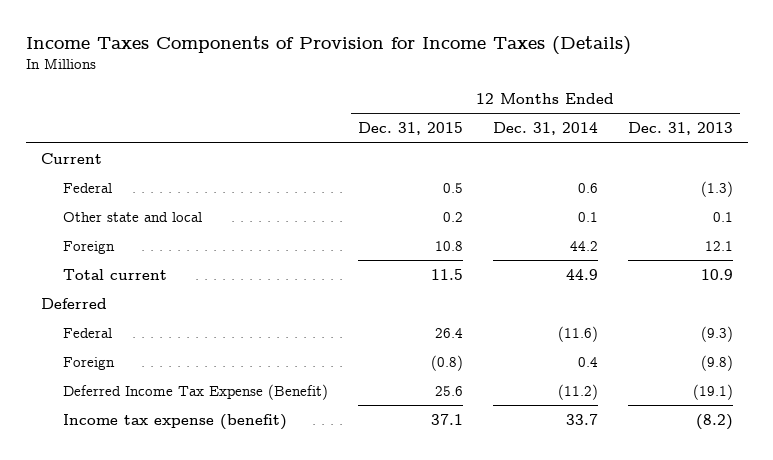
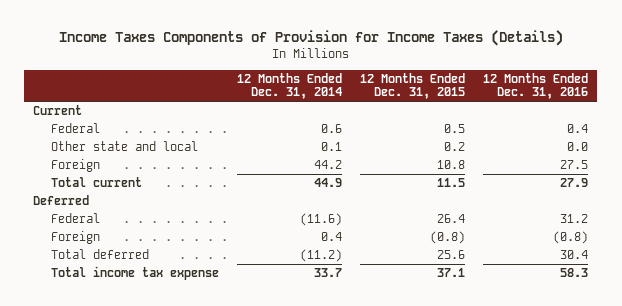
[627,122,733,136] Dec. 31, 2013 -> none
none -> [483,72,589,100] 12 Months Ended Dec. 31, 2016
[63,383,329,400] Deferred Income Tax Expense (Benefit) -> [50,249,149,260] Total deferred
[63,413,288,430] Income tax expense (benefit) -> [50,266,219,281] Total income tax expense

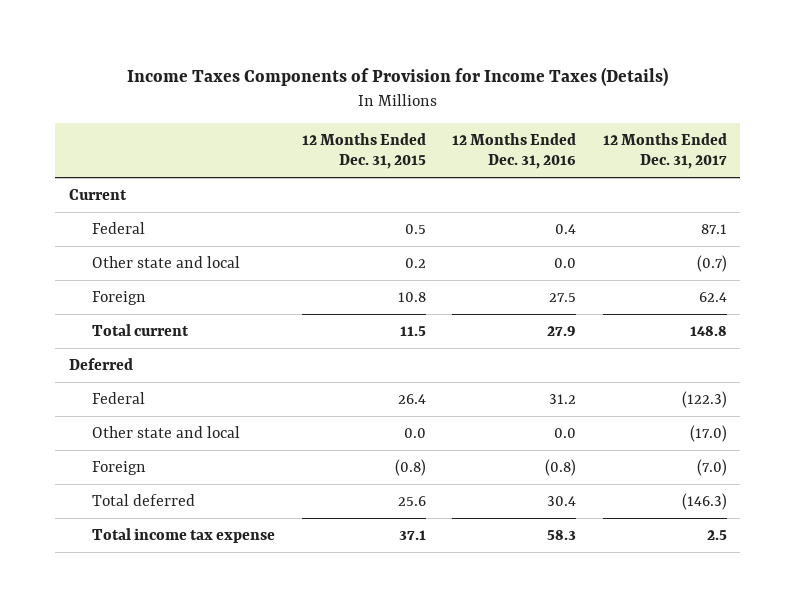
[236,72,342,100] 12 Months Ended Dec. 31, 2014 -> none
none -> [602,133,727,170] 12 Months Ended Dec. 31, 2017
none -> [92,425,241,438] Other state and local

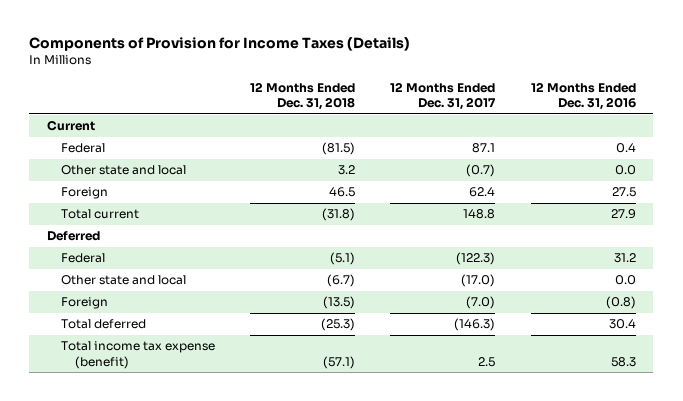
[126,67,668,87] Income Taxes Components of Provision for Income Taxes (Details) -> [29,37,411,52] Components of Provision for Income Taxes (Details)
[301,133,426,170] 12 Months Ended Dec. 31, 2015 -> none
none -> [250,81,356,111] 12 Months Ended Dec. 31, 2018
[92,527,276,543] Total income tax expense -> [60,341,215,369] Total income tax expense (benefit)

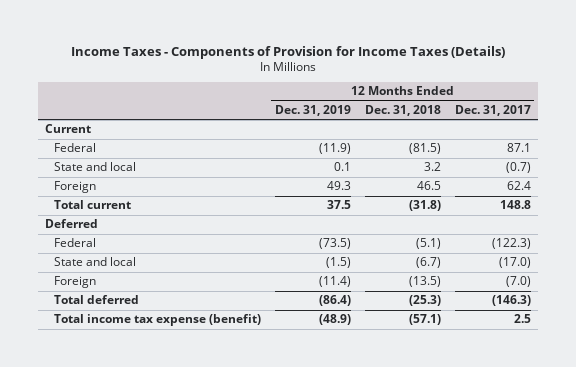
[29,37,411,52] Components of Provision for Income Taxes (Details) -> [70,45,505,59] Income Taxes - Components of Provision for Income Taxes (Details)
[530,81,636,111] 12 Months Ended Dec. 31, 2016 -> none
none -> [274,105,351,117] Dec. 31, 2019
[60,165,186,176] Other state and local -> [53,162,136,172] State and local
[60,275,186,286] Other state and local -> [53,257,136,267] State and local

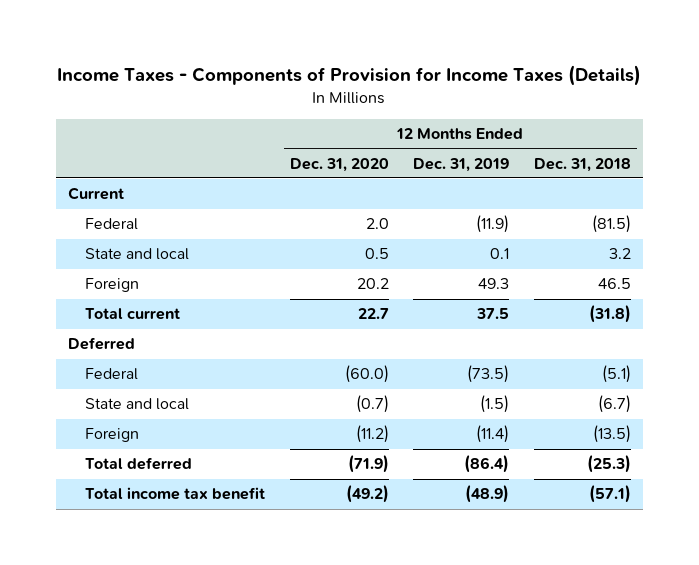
[454,105,531,117] Dec. 31, 2017 -> none
none -> [289,157,389,172] Dec. 31, 2020
[53,314,261,327] Total income tax expense (benefit) -> [85,487,266,501] Total income tax benefit

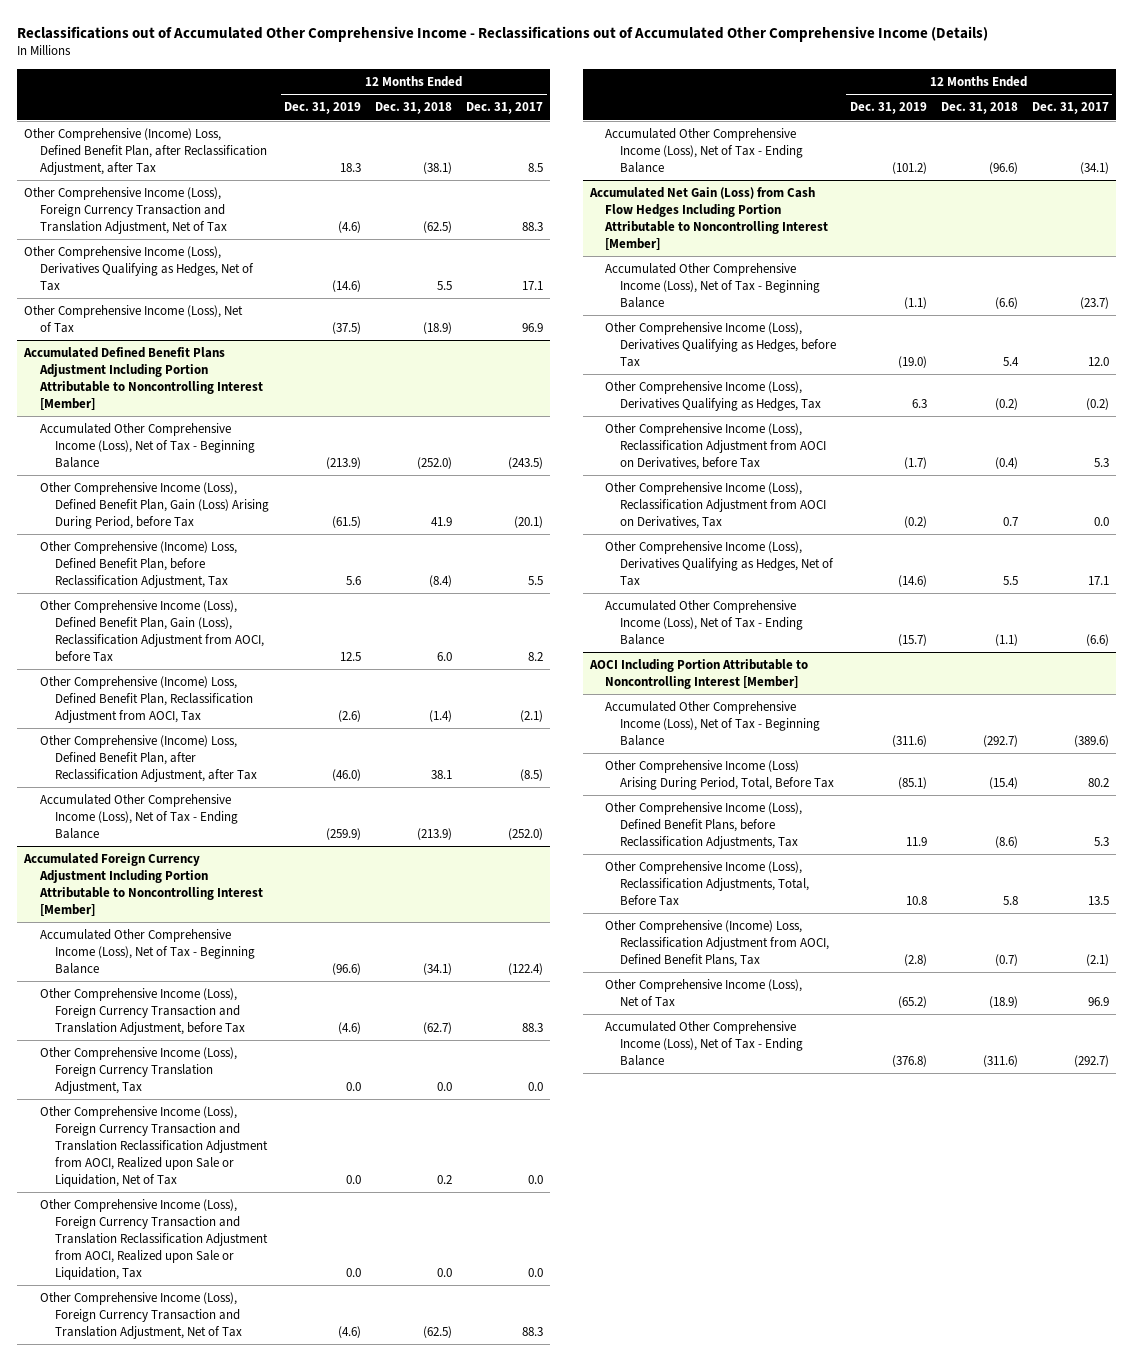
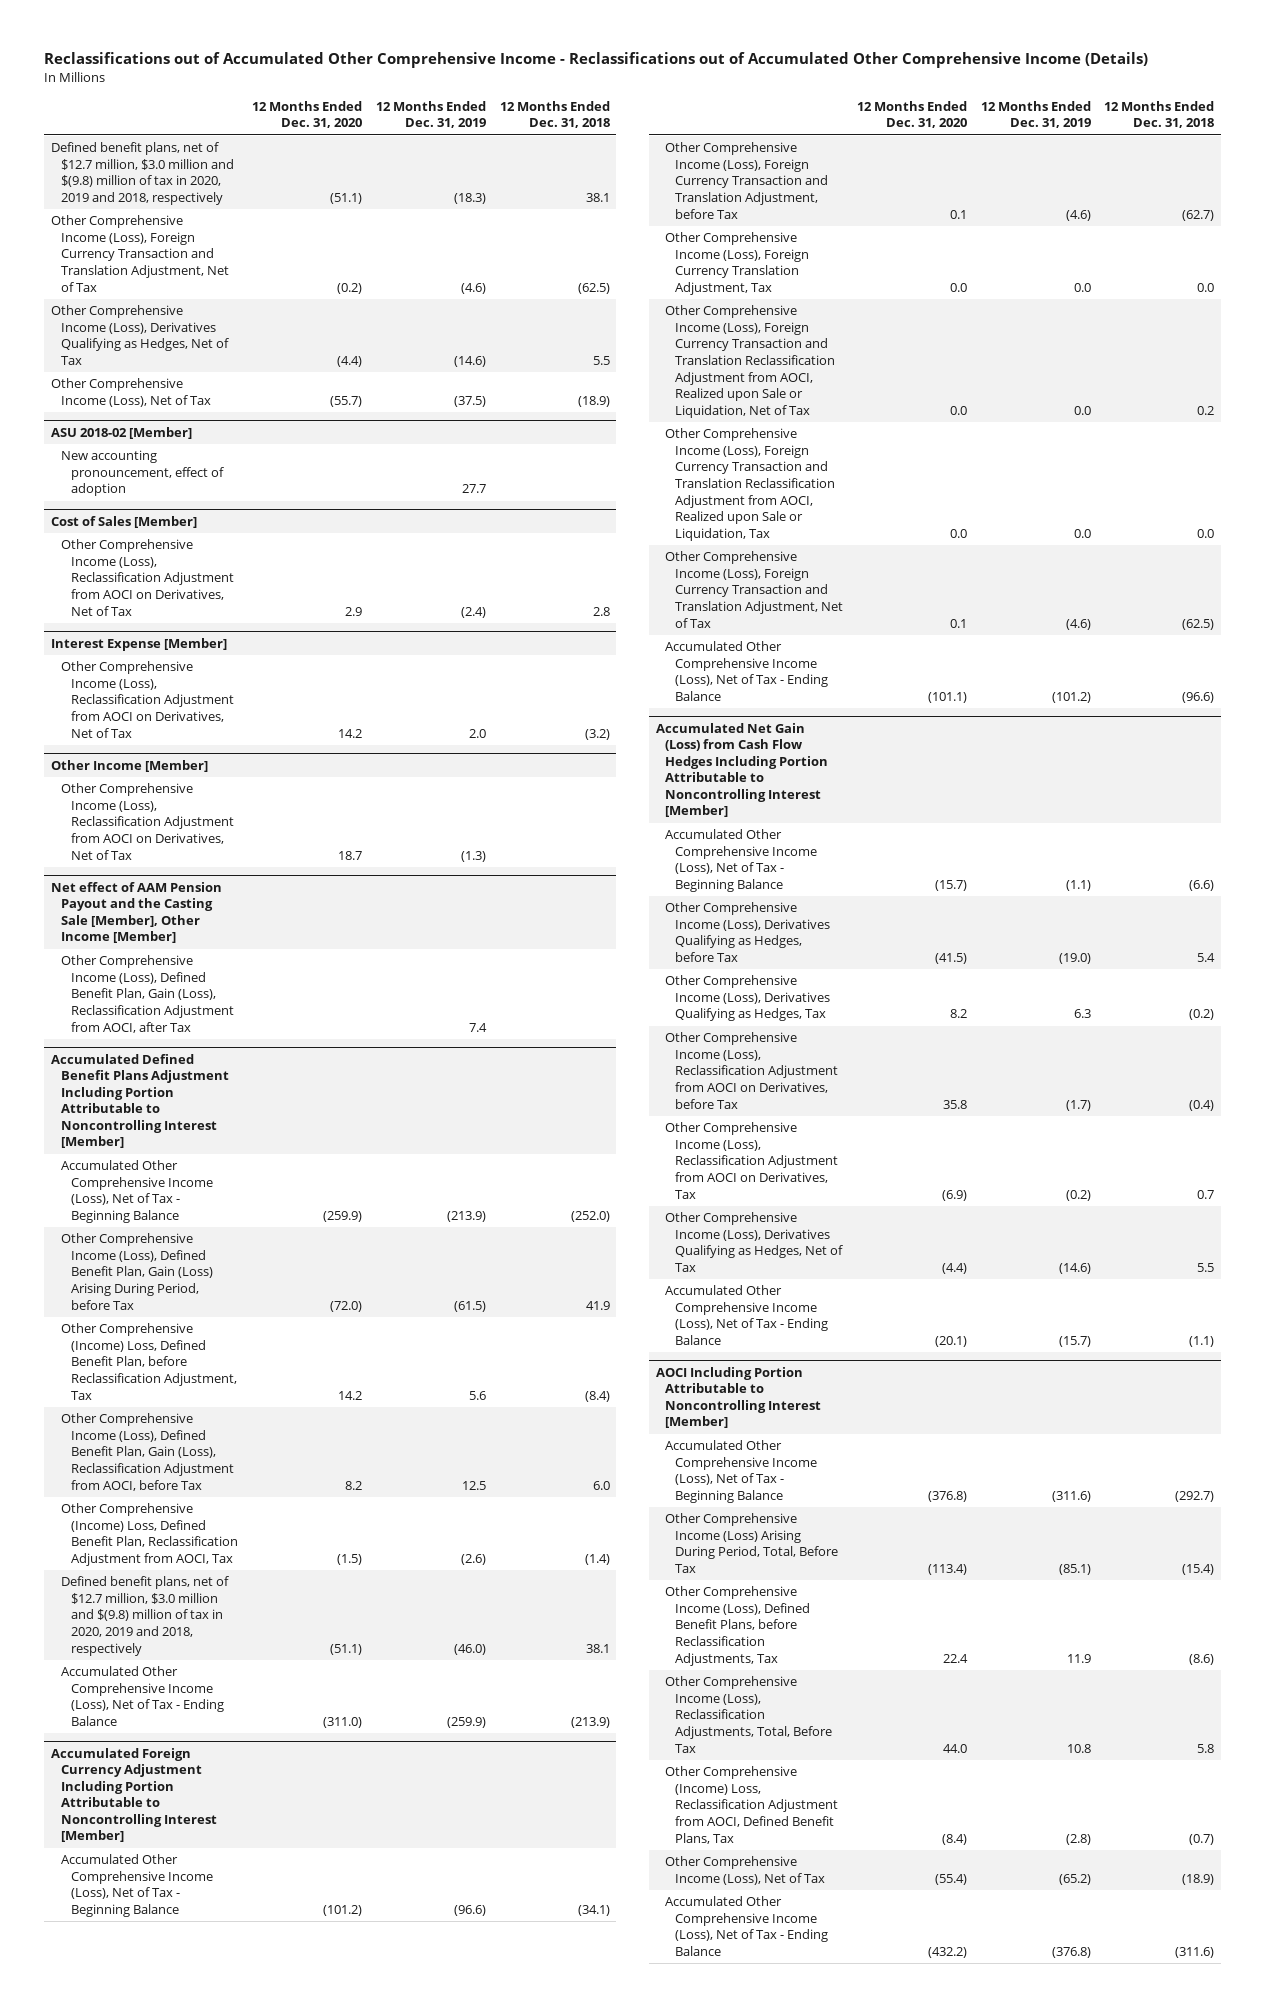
[466,102,544,115] Dec. 31, 2017 -> none
none -> [252,100,363,129] 12 Months Ended Dec. 31, 2020
[24,128,267,176] Other Comprehensive (Income) Loss, Defined Benefit Plan, after Reclassification Adjustment, after Tax -> none
none -> [50,142,234,206] Defined benefit plans, net of $12.7 million, $3.0 million and $(9.8) million of tax in 2020, 2019 and 2018, respectively
none -> [50,426,192,439] ASU 2018-02 [Member]
none -> [60,450,224,497] New accounting pronouncement, effect of adoption
none -> [50,515,197,528] Cost of Sales [Member]
none -> [60,539,234,616] Other Comprehensive Income (Loss), Reclassification Adjustment from AOCI on Derivatives, Net of Tax
none -> [50,637,227,651] Interest Expense [Member]
none -> [60,661,234,738] Other Comprehensive Income (Loss), Reclassification Adjustment from AOCI on Derivatives, Net of Tax
none -> [50,759,208,772] Other Income [Member]
none -> [60,783,234,860] Other Comprehensive Income (Loss), Reclassification Adjustment from AOCI on Derivatives, Net of Tax
none -> [50,881,222,944] Net effect of AAM Pension Payout and the Casting Sale [Member], Other Income [Member]
none -> [60,955,234,1033] Other Comprehensive Income (Loss), Defined Benefit Plan, Gain (Loss), Reclassification Adjustment from AOCI, after Tax
[39,735,257,783] Other Comprehensive (Income) Loss, Defined Benefit Plan, after Reclassification Adjustment, after Tax -> [60,1576,229,1656] Defined benefit plans, net of $12.7 million, $3.0 million and $(9.8) million of tax in 2020, 2019 and 2018, respectively

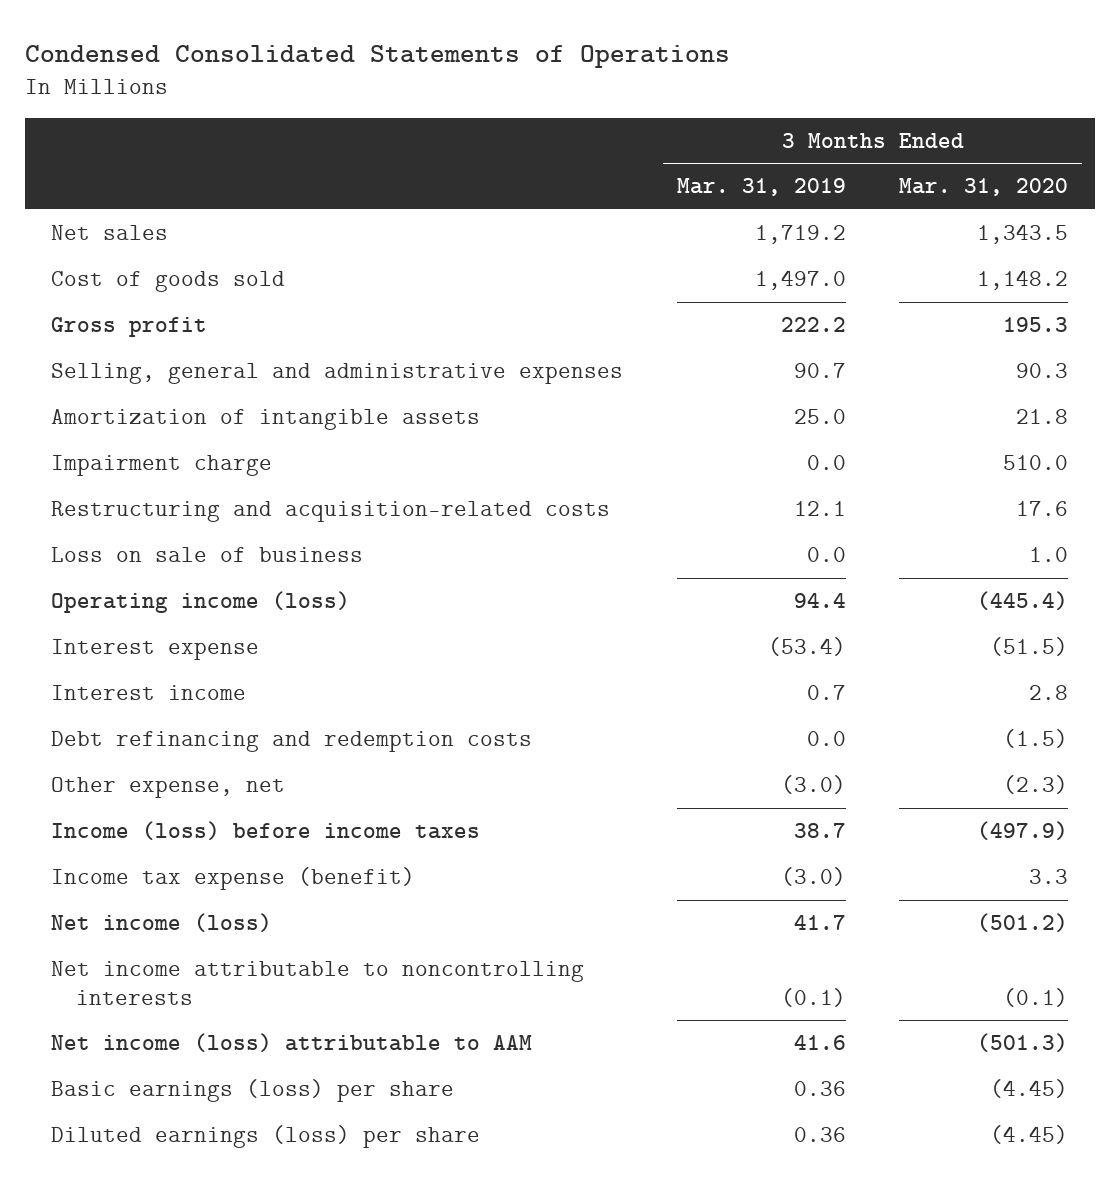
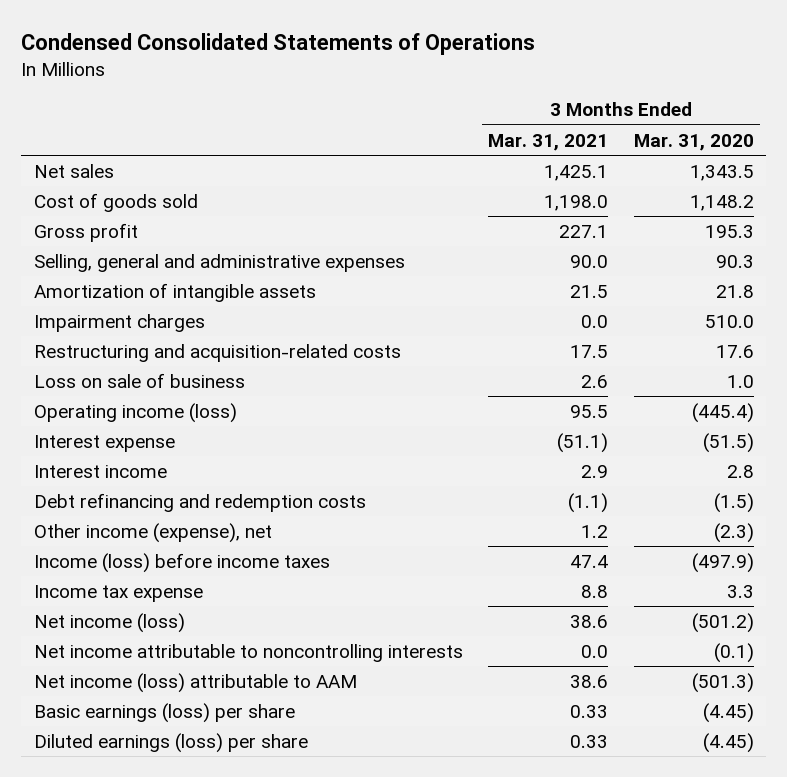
[676,178,846,197] Mar. 31, 2019 -> none
none -> [488,133,609,151] Mar. 31, 2021
[51,455,273,477] Impairment charge -> none
none -> [33,313,205,332] Impairment charges
[51,777,286,799] Other expense, net -> [33,522,272,543] Other income (expense), net
[51,867,416,891] Income tax expense (benefit) -> [33,584,203,602] Income tax expense

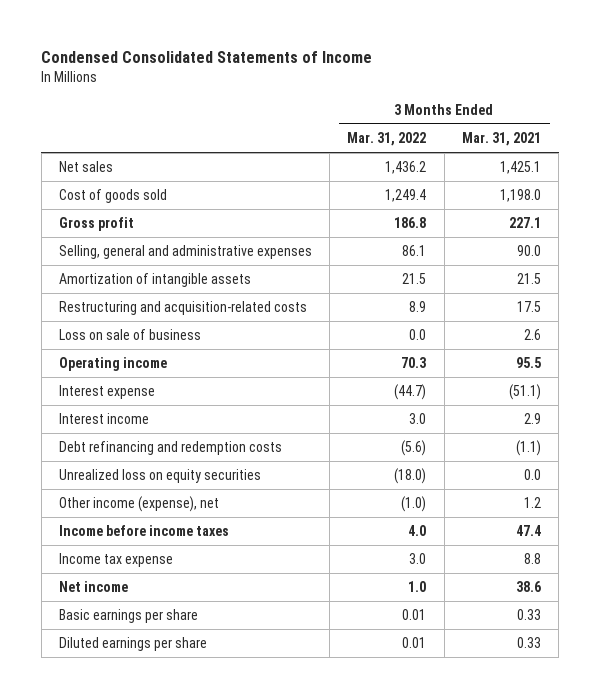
[21,33,536,56] Condensed Consolidated Statements of Operations -> [41,50,373,63] Condensed Consolidated Statements of Income
[633,133,754,151] Mar. 31, 2020 -> none
none -> [347,132,427,147] Mar. 31, 2022
[33,313,205,332] Impairment charges -> none
[33,402,237,423] Operating income (loss) -> [58,357,167,372] Operating income
none -> [58,469,261,484] Unrealized loss on equity securities
[33,552,330,573] Income (loss) before income taxes -> [58,525,229,537] Income before income taxes
[33,612,185,633] Net income (loss) -> none
[33,643,463,662] Net income attributable to noncontrolling interests -> none
[33,672,357,693] Net income (loss) attributable to AAM -> [58,581,128,593] Net income
[33,702,295,723] Basic earnings (loss) per share -> [58,609,198,624] Basic earnings per share
[33,732,308,753] Diluted earnings (loss) per share -> [58,637,207,652] Diluted earnings per share

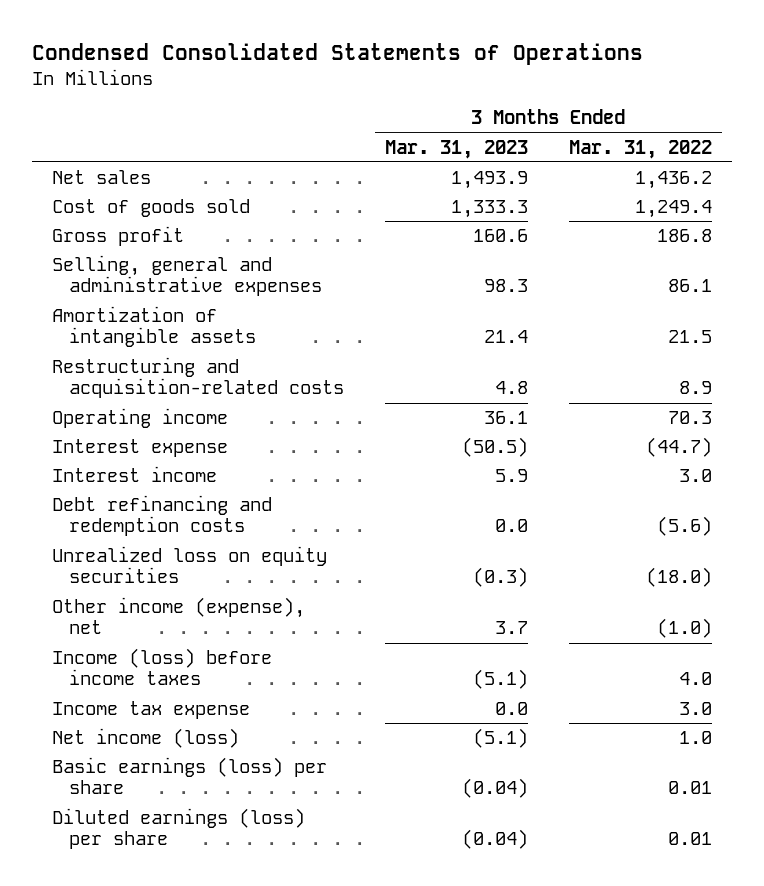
[41,50,373,63] Condensed Consolidated Statements of Income -> [31,43,643,66] Condensed Consolidated Statements of Operations
[461,132,541,147] Mar. 31, 2021 -> none
none -> [384,139,528,159] Mar. 31, 2023
[58,329,201,341] Loss on sale of business -> none
[58,525,229,537] Income before income taxes -> [52,648,273,686] Income (loss) before income taxes
[58,581,128,593] Net income -> [52,728,240,749] Net income (loss)
[58,609,198,624] Basic earnings per share -> [52,757,328,795] Basic earnings (loss) per share
[58,637,207,652] Diluted earnings per share -> [52,808,306,850] Diluted earnings (loss) per share

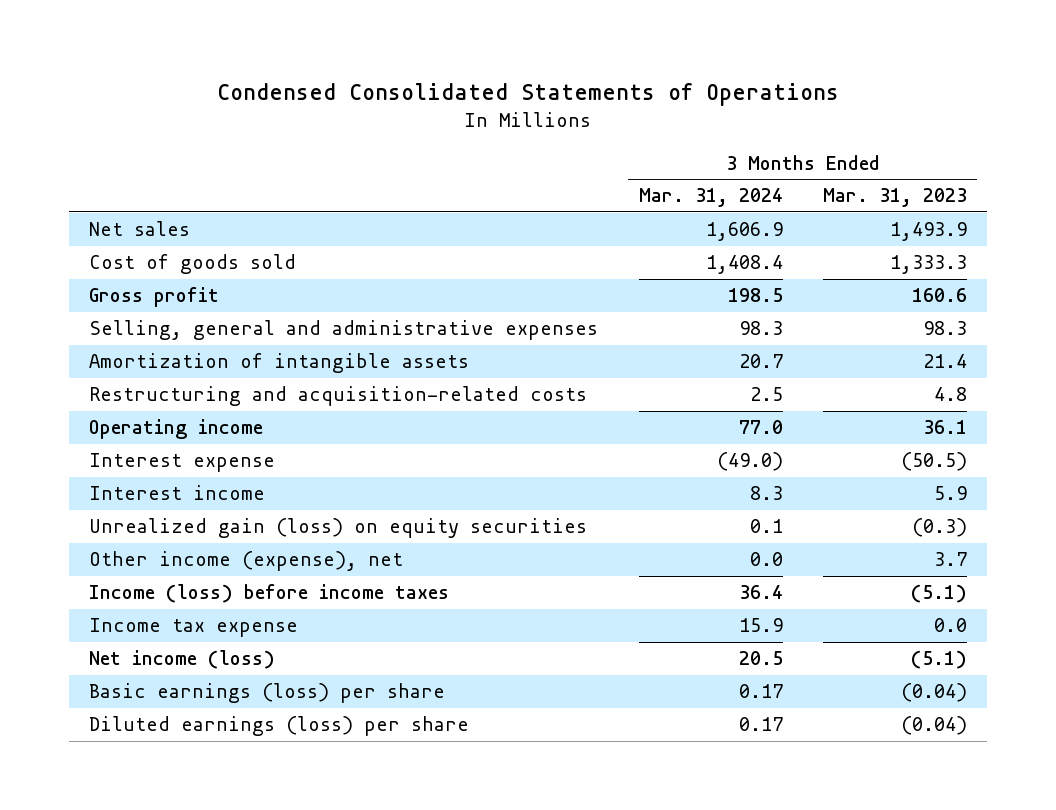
[568,139,712,159] Mar. 31, 2022 -> none
none -> [638,188,783,208] Mar. 31, 2024
[52,495,273,537] Debt refinancing and redemption costs -> none
[52,546,328,584] Unrealized loss on equity securities -> [89,518,588,539] Unrealized gain (loss) on equity securities

